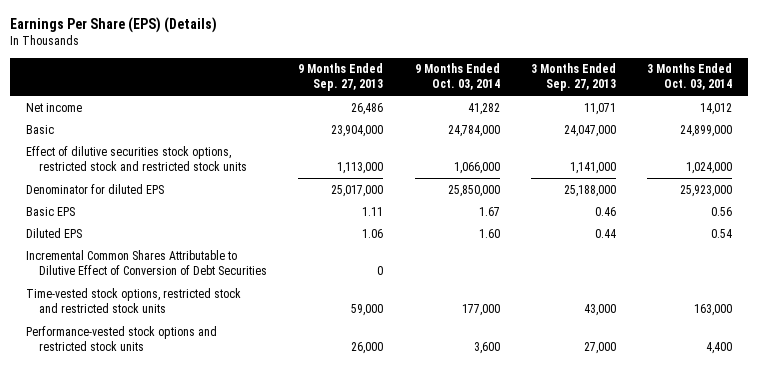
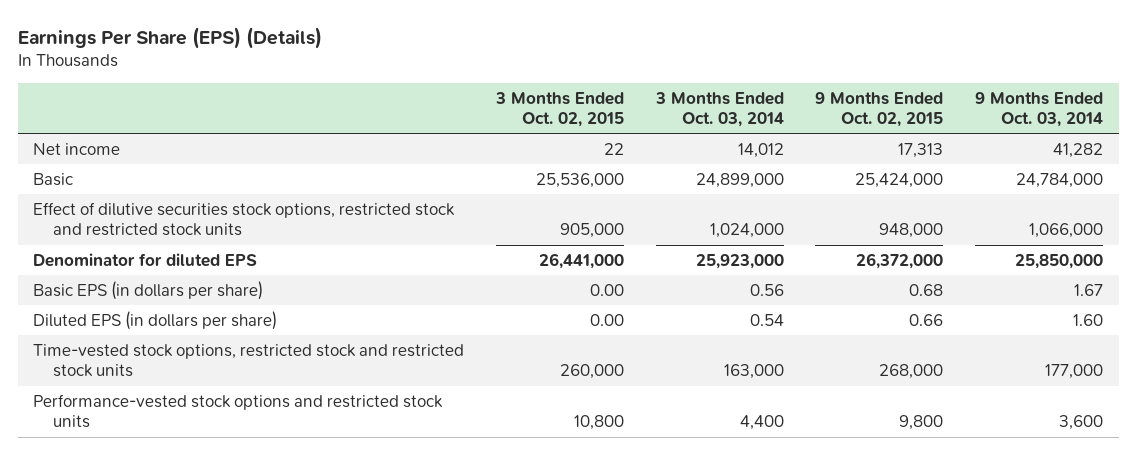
[298,63,384,92] 9 Months Ended Sep. 27, 2013 -> none
[530,63,616,92] 3 Months Ended Sep. 27, 2013 -> none
none -> [495,91,625,128] 3 Months Ended Oct. 02, 2015
none -> [815,91,944,128] 9 Months Ended Oct. 02, 2015
[25,249,268,275] Incremental Common Shares Attributable to Dilutive Effect of Conversion of Debt Securities -> none
[25,206,75,216] Basic EPS -> [33,280,264,300] Basic EPS (in dollars per share)
[25,227,82,238] Diluted EPS -> [33,310,278,330] Diluted EPS (in dollars per share)

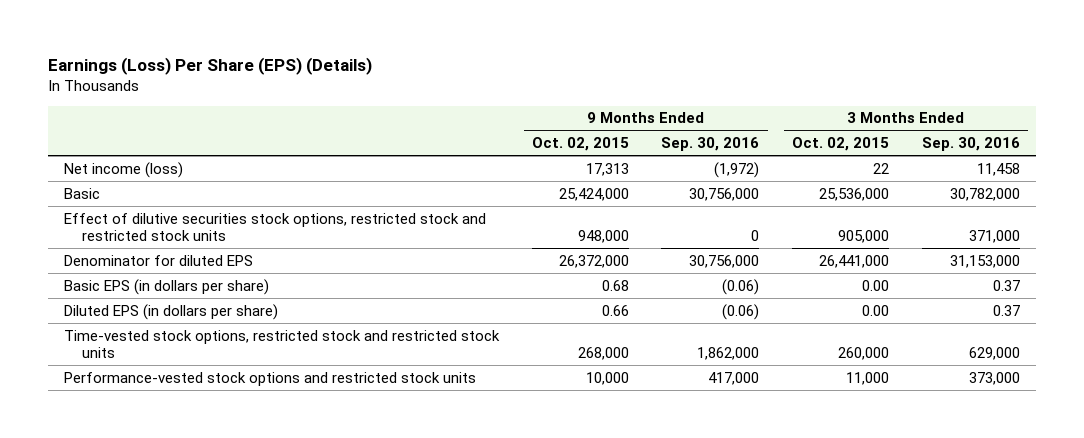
[17,26,322,49] Earnings Per Share (EPS) (Details) -> [47,56,372,75] Earnings (Loss) Per Share (EPS) (Details)
[654,91,784,128] 3 Months Ended Oct. 03, 2014 -> none
[975,91,1104,128] 9 Months Ended Oct. 03, 2014 -> none
none -> [661,136,760,151] Sep. 30, 2016
none -> [921,136,1020,151] Sep. 30, 2016
[33,142,121,155] Net income -> [64,161,184,178] Net income (loss)
[574,415,625,431] 10,800 -> [846,371,890,385] 11,000
[899,415,944,431] 9,800 -> [585,371,629,385] 10,000

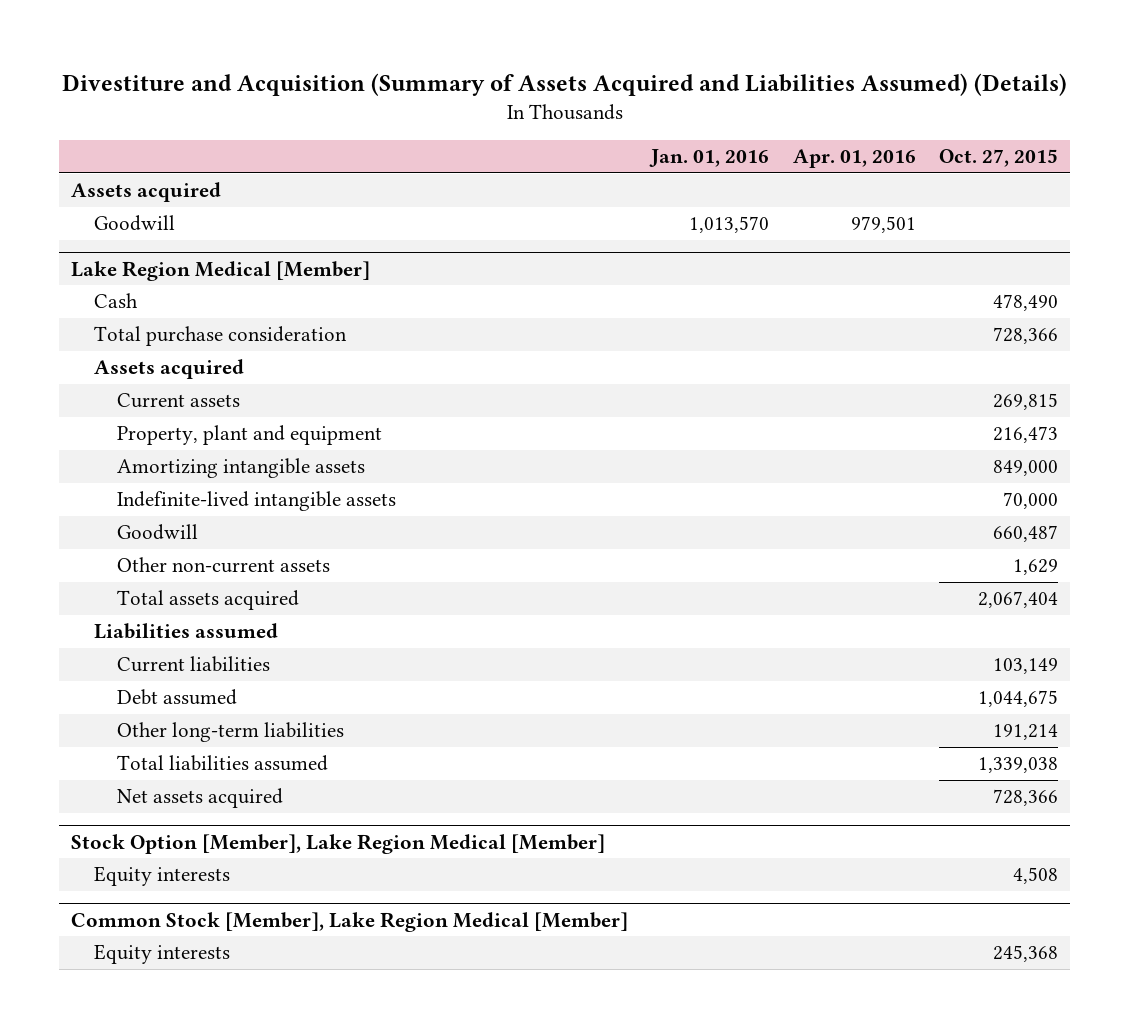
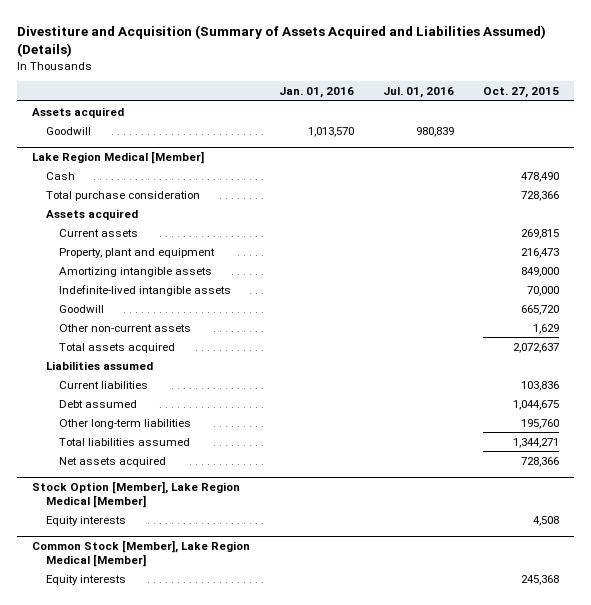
[792,149,916,169] Apr. 01, 2016 -> none
none -> [382,87,454,99] Jul. 01, 2016
[993,525,1059,543] 660,487 -> [521,304,560,315] 665,720
[978,591,1059,609] 2,067,404 -> [513,342,560,353] 2,072,637
[993,658,1059,675] 103,149 -> [521,380,560,391] 103,836
[993,724,1059,741] 191,214 -> [521,418,560,429] 195,760
[978,757,1059,774] 1,339,038 -> [513,437,560,448] 1,344,271

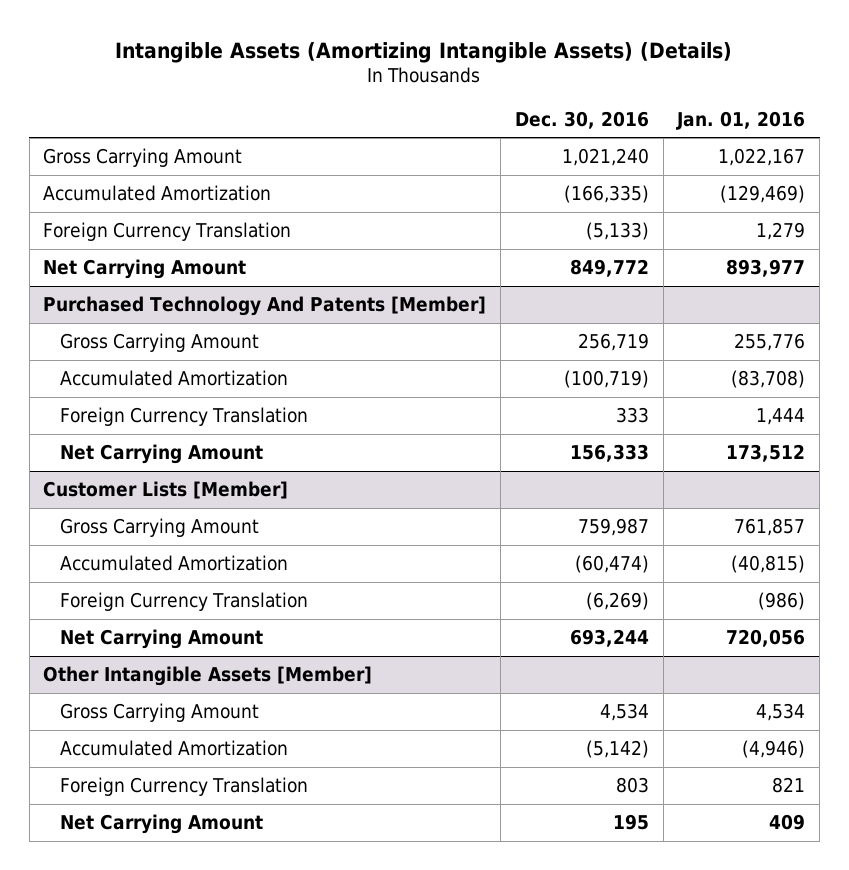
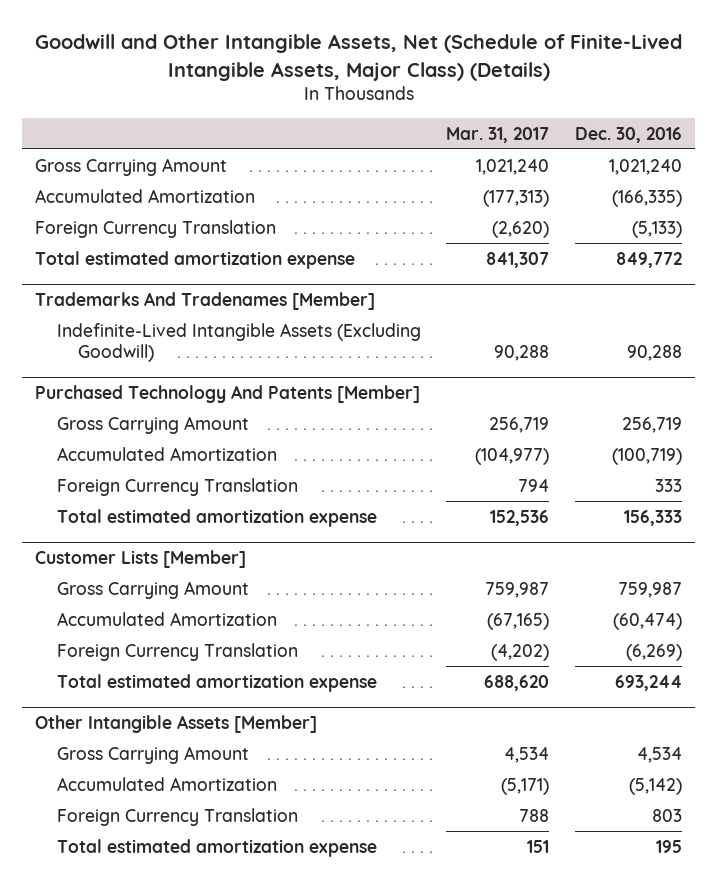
[115,41,733,63] Intangible Assets (Amortizing Intangible Assets) (Details) -> [34,34,682,81] Goodwill and Other Intangible Assets, Net (Schedule of Finite-Lived Intangible Assets, Major Class) (Details)
[676,110,806,130] Jan. 01, 2016 -> none
none -> [446,126,550,143] Mar. 31, 2017
[43,259,247,280] Net Carrying Amount -> [35,250,356,269] Total estimated amortization expense
none -> [35,292,376,311] Trademarks And Tradenames [Member]
none -> [56,322,421,363] Indefinite-Lived Intangible Assets (Excluding Goodwill)
[59,444,263,465] Net Carrying Amount -> [56,508,377,527] Total estimated amortization expense
[59,629,263,650] Net Carrying Amount -> [56,673,377,692] Total estimated amortization expense
[59,814,263,835] Net Carrying Amount -> [56,838,377,857] Total estimated amortization expense

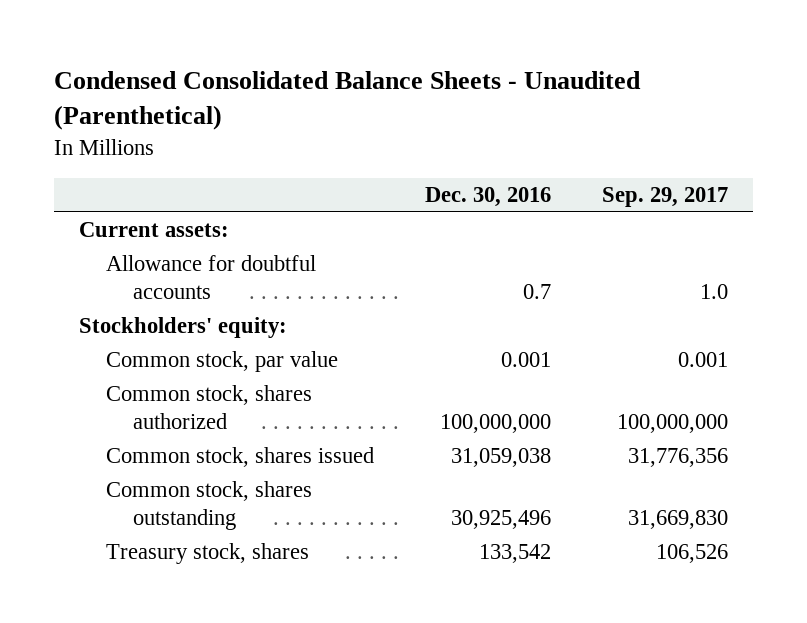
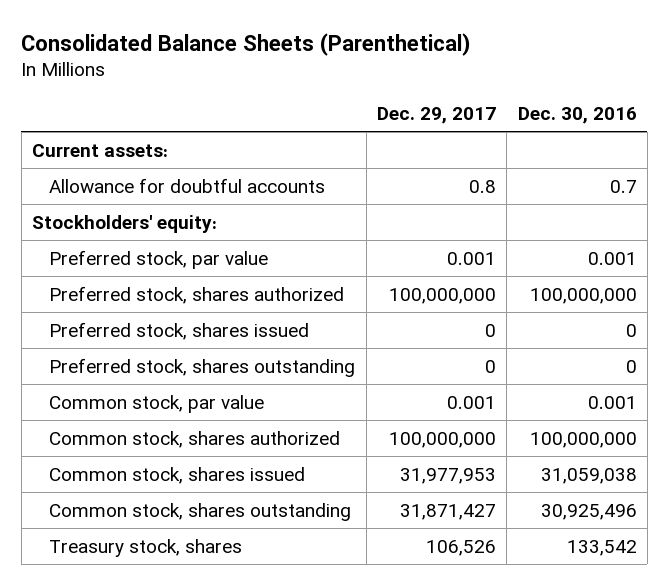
[53,71,641,131] Condensed Consolidated Balance Sheets - Unaudited (Parenthetical) -> [21,32,472,56] Consolidated Balance Sheets (Parenthetical)
[601,187,728,208] Sep. 29, 2017 -> none
none -> [377,107,497,125] Dec. 29, 2017
none -> [49,249,269,269] Preferred stock, par value
none -> [49,285,345,304] Preferred stock, shares authorized
none -> [49,321,310,340] Preferred stock, shares issued
none -> [49,357,356,377] Preferred stock, shares outstanding

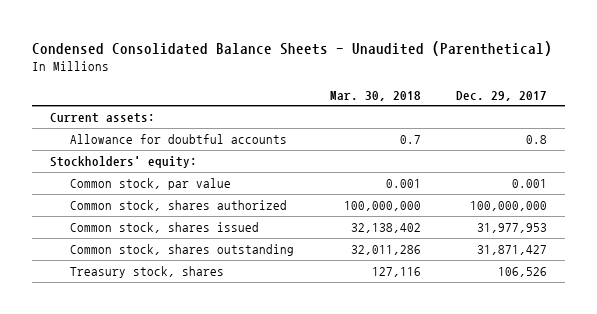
[21,32,472,56] Consolidated Balance Sheets (Parenthetical) -> [32,40,553,56] Condensed Consolidated Balance Sheets - Unaudited (Parenthetical)
[517,107,637,125] Dec. 30, 2016 -> none
none -> [329,90,421,101] Mar. 30, 2018
[49,249,269,269] Preferred stock, par value -> none
[49,285,345,304] Preferred stock, shares authorized -> none
[49,321,310,340] Preferred stock, shares issued -> none
[49,357,356,377] Preferred stock, shares outstanding -> none

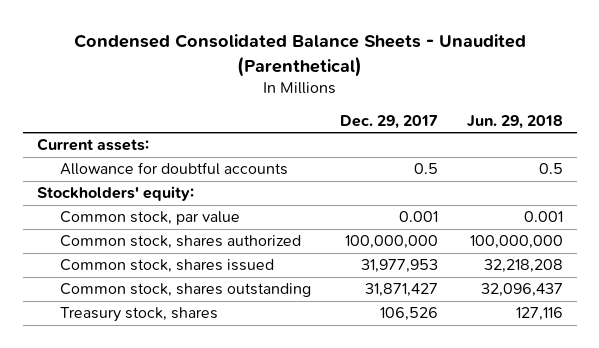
[329,90,421,101] Mar. 30, 2018 -> none
none -> [466,114,563,129] Jun. 29, 2018
[526,135,548,145] 0.8 -> [413,163,438,175] 0.5

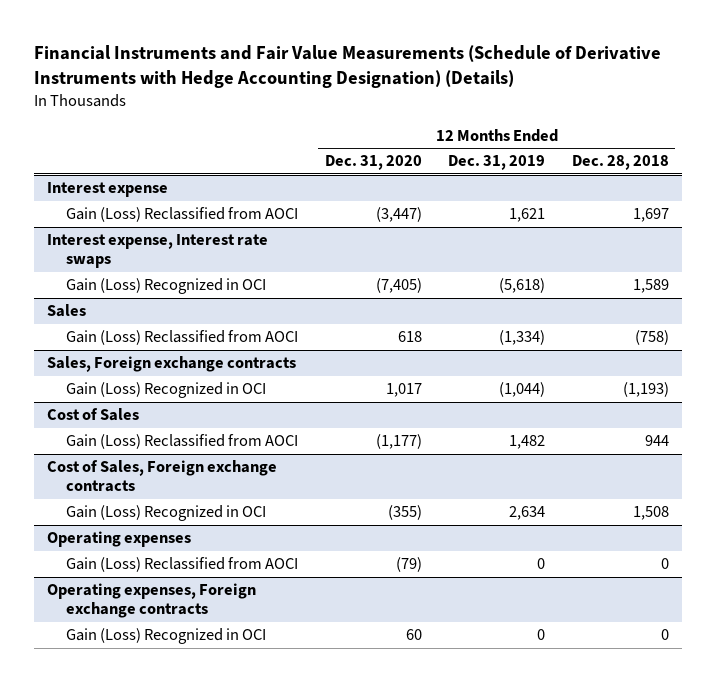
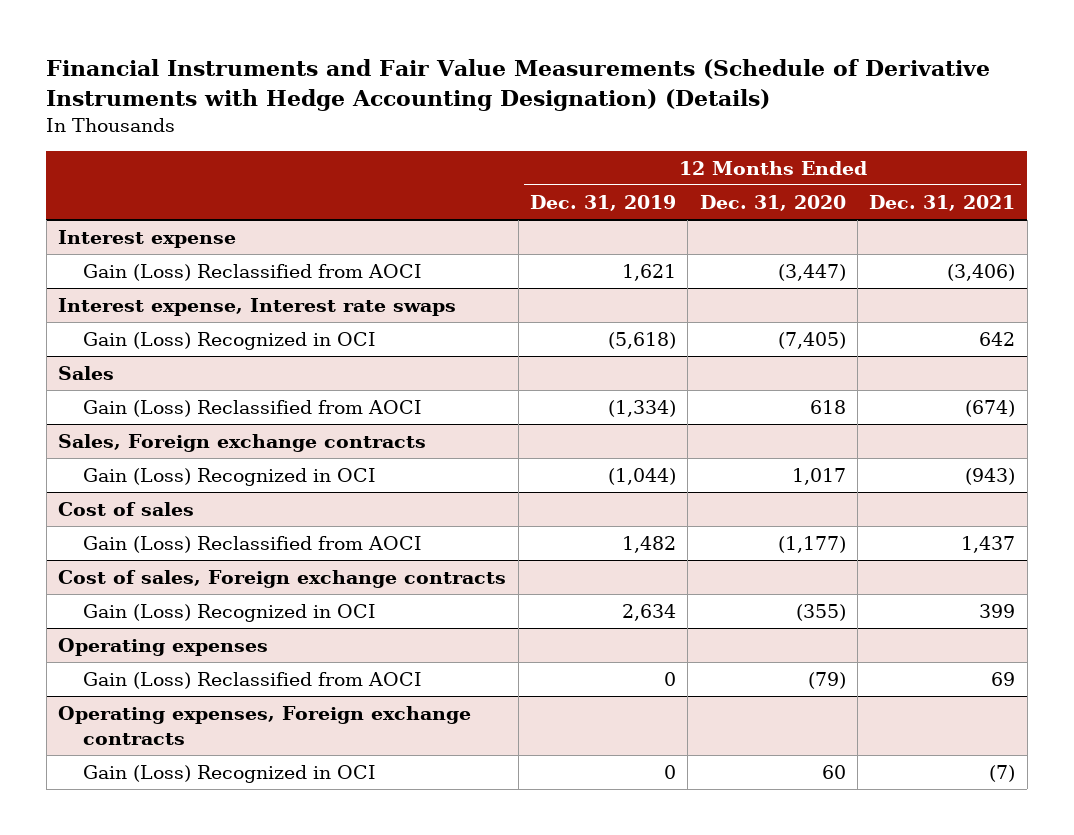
[571,155,669,171] Dec. 28, 2018 -> none
none -> [869,195,1016,212] Dec. 31, 2021
[46,408,139,422] Cost of Sales -> [58,502,195,517] Cost of sales
[46,460,277,493] Cost of Sales, Foreign exchange contracts -> [58,570,507,589] Cost of sales, Foreign exchange contracts

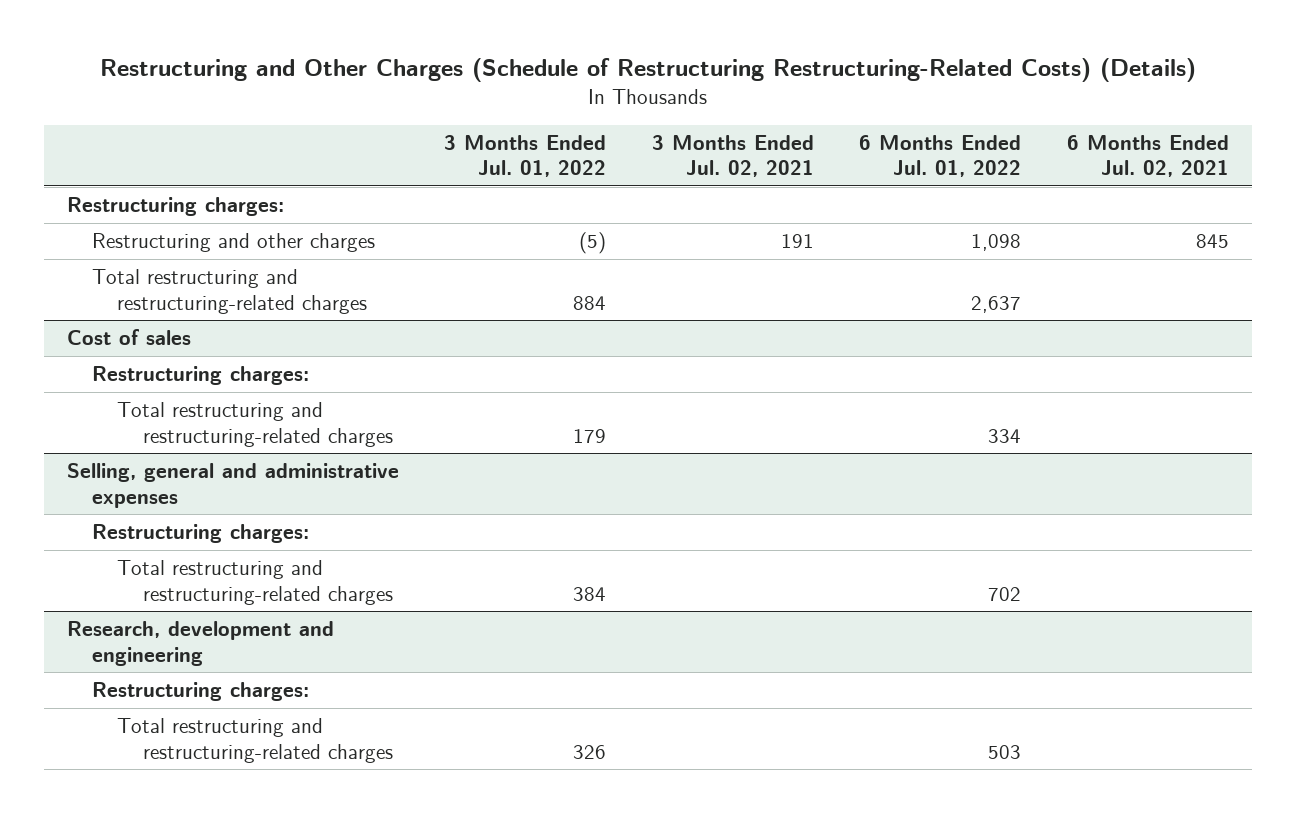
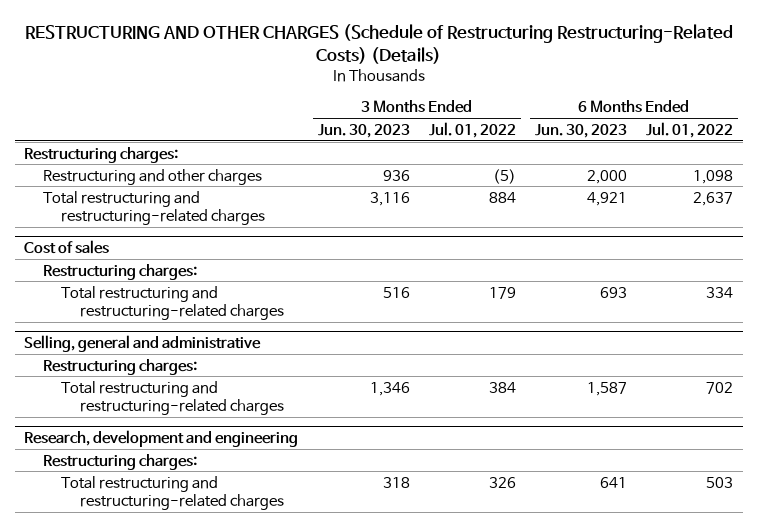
[99,57,1196,82] Restructuring and Other Charges (Schedule of Restructuring Restructuring-Related Costs) (Details) -> [24,23,733,64] RESTRUCTURING AND OTHER CHARGES (Schedule of Restructuring Restructuring-Related Costs) (Details)
[651,134,814,178] 3 Months Ended Jul. 02, 2021 -> none
[1066,134,1229,178] 6 Months Ended Jul. 02, 2021 -> none
none -> [317,123,410,138] Jun. 30, 2023
none -> [535,123,628,138] Jun. 30, 2023
[66,463,399,508] Selling, general and administrative expenses -> [24,334,262,352] Selling, general and administrative

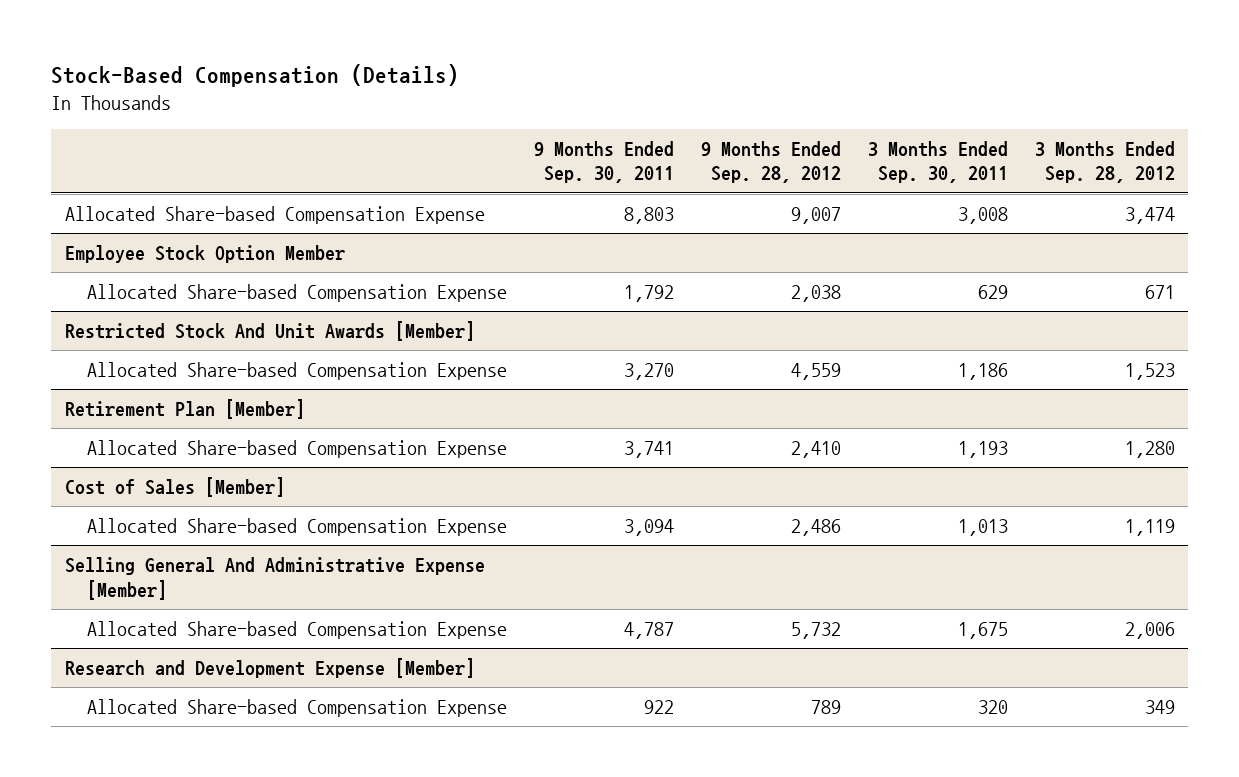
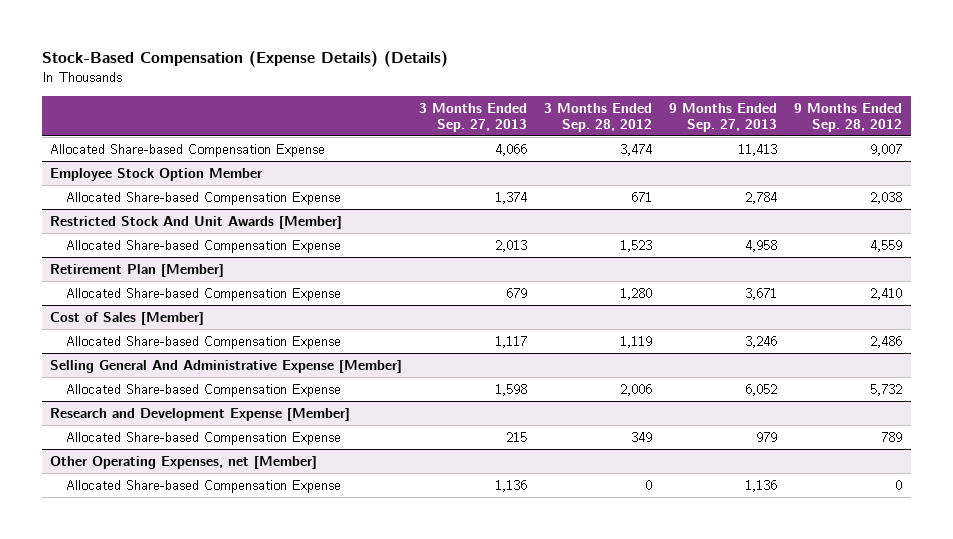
[51,64,460,88] Stock-Based Compensation (Details) -> [41,51,448,68] Stock-Based Compensation (Expense Details) (Details)
[533,140,674,184] 9 Months Ended Sep. 30, 2011 -> none
[867,140,1008,184] 3 Months Ended Sep. 30, 2011 -> none
none -> [419,102,528,132] 3 Months Ended Sep. 27, 2013
none -> [669,102,778,132] 9 Months Ended Sep. 27, 2013
none -> [50,455,318,469] Other Operating Expenses, net [Member]
none -> [65,479,341,493] Allocated Share-based Compensation Expense

